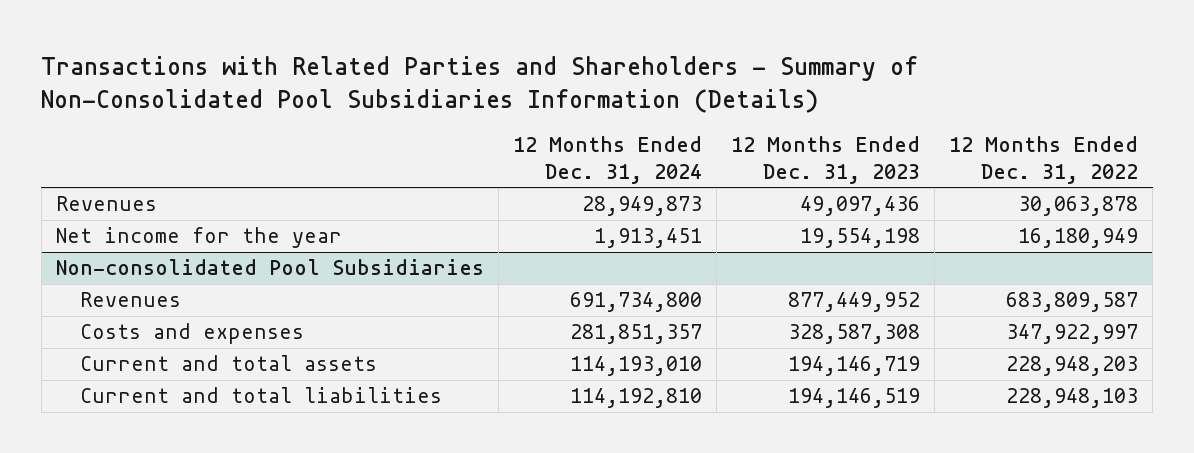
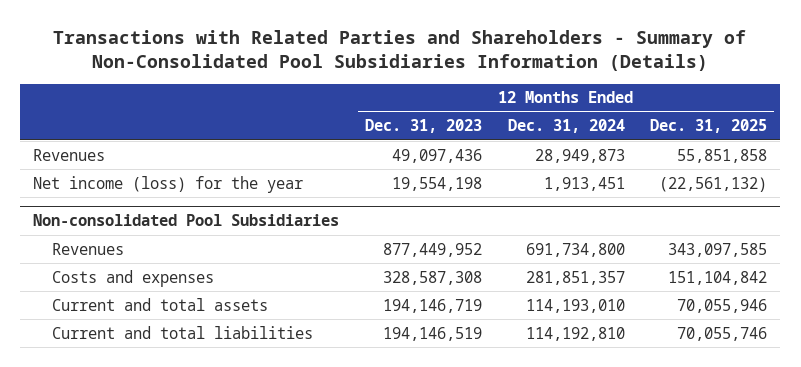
[949,136,1139,184] 12 Months Ended Dec. 31, 2022 -> none
none -> [650,119,768,134] Dec. 31, 2025
[55,227,342,249] Net income for the year -> [33,175,304,193] Net income (loss) for the year

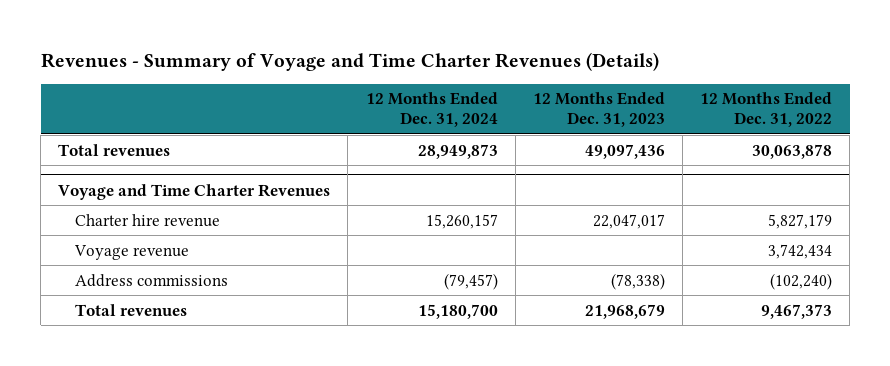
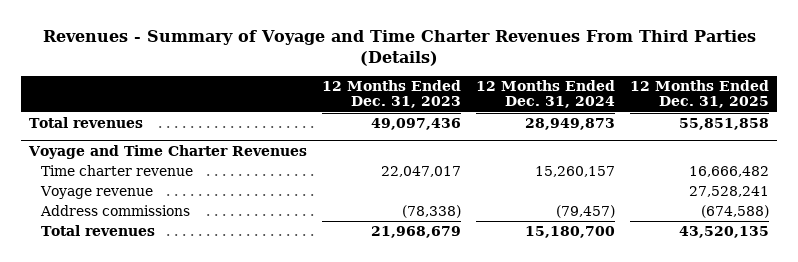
[40,51,659,71] Revenues - Summary of Voyage and Time Charter Revenues (Details) -> [43,30,757,66] Revenues - Summary of Voyage and Time Charter Revenues From Third Parties (Details)
[700,92,833,128] 12 Months Ended Dec. 31, 2022 -> none
none -> [630,79,770,109] 12 Months Ended Dec. 31, 2025
[75,213,221,227] Charter hire revenue -> [40,164,193,176] Time charter revenue

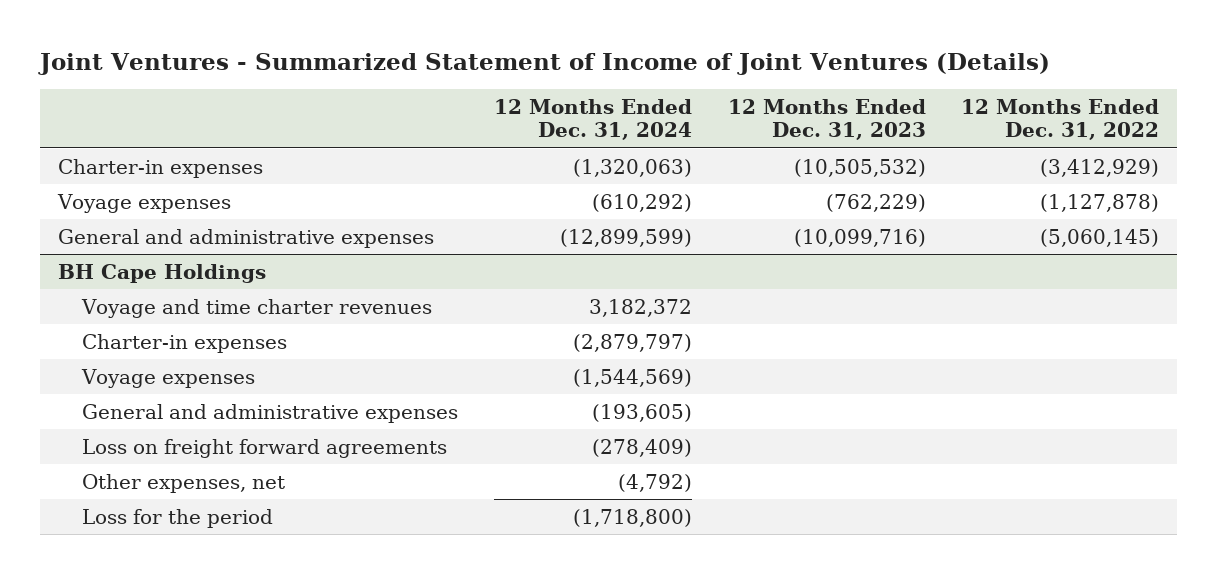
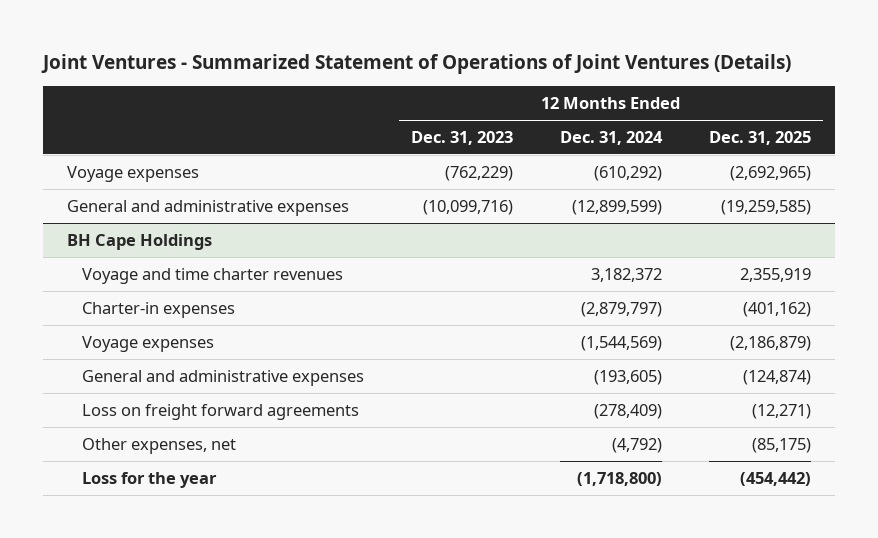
[37,52,1050,75] Joint Ventures - Summarized Statement of Income of Joint Ventures (Details) -> [41,54,792,75] Joint Ventures - Summarized Statement of Operations of Joint Ventures (Details)
[961,99,1160,141] 12 Months Ended Dec. 31, 2022 -> none
none -> [709,131,812,146] Dec. 31, 2025
[57,158,263,178] Charter-in expenses -> none
[81,508,273,528] Loss for the period -> [81,471,217,488] Loss for the year

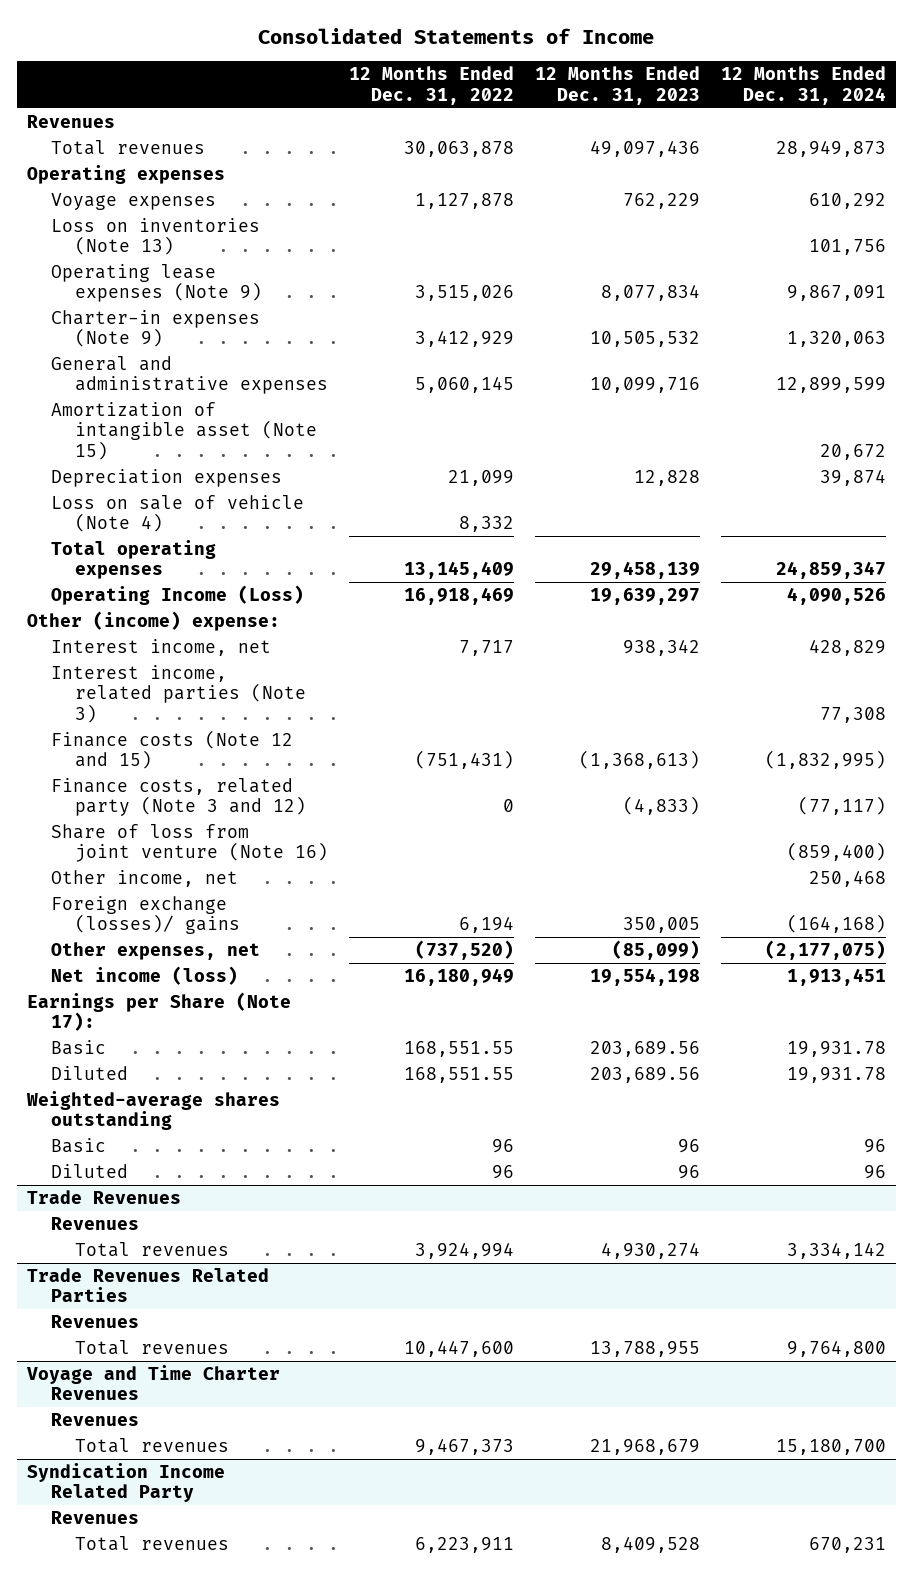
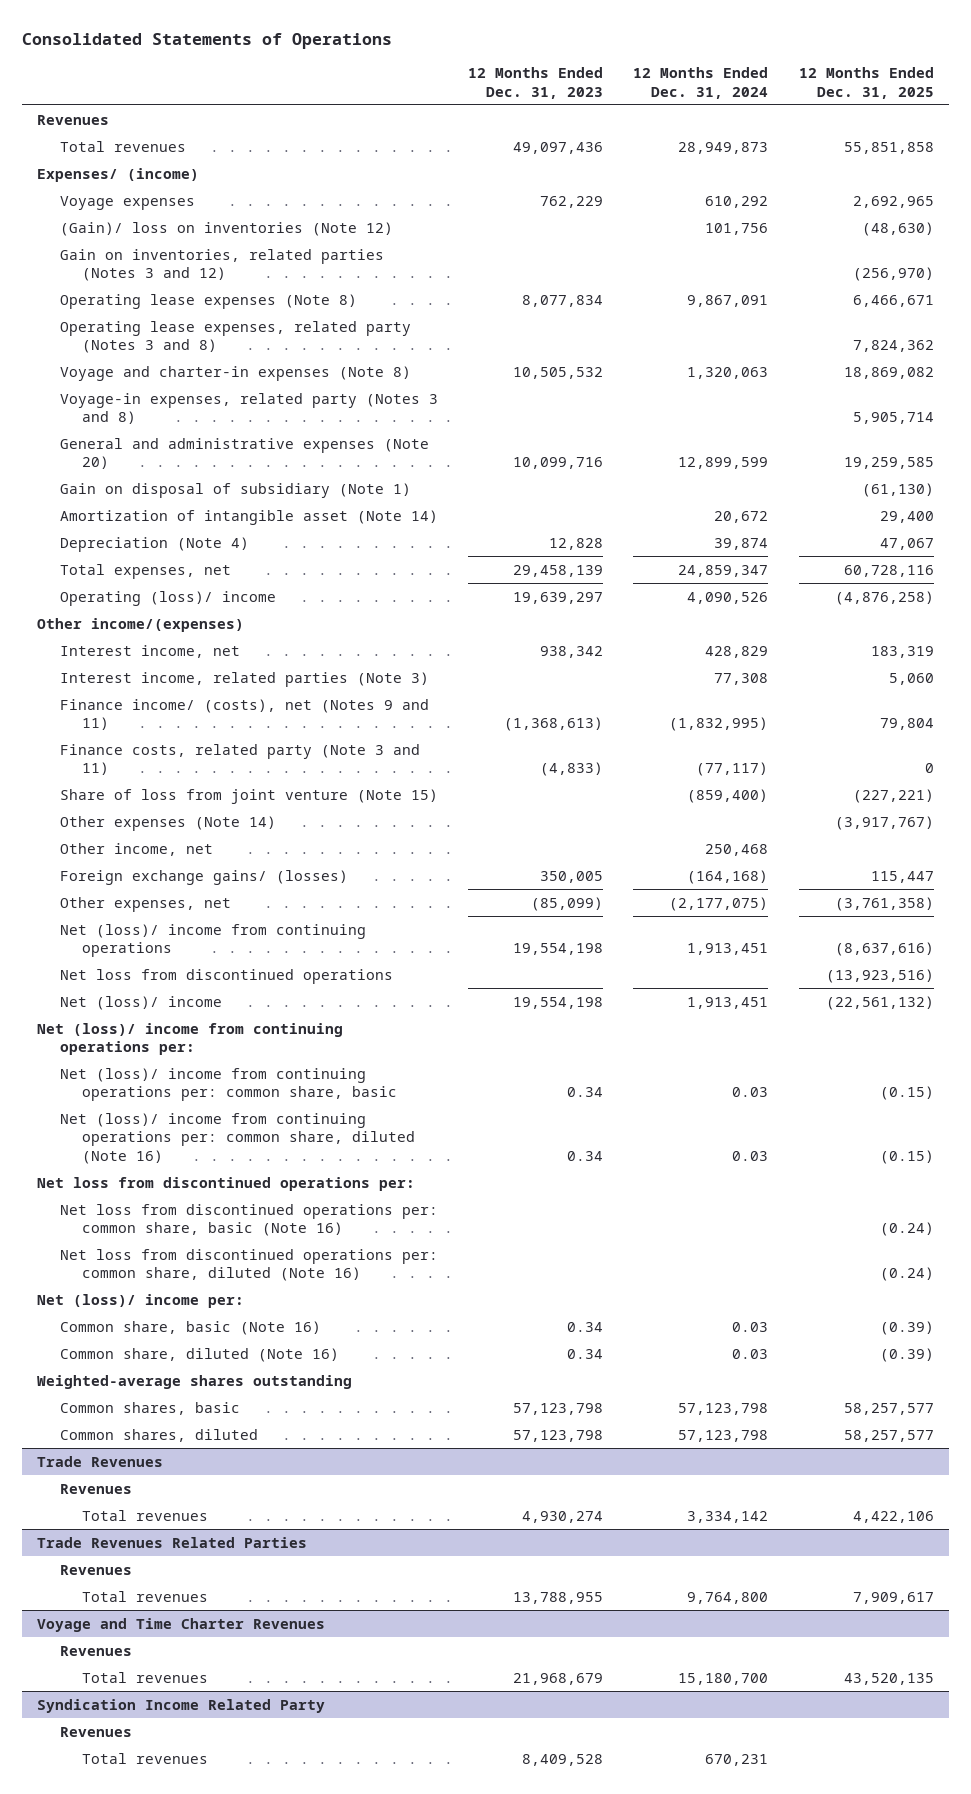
[258,27,655,44] Consolidated Statements of Income -> [22,32,393,49] Consolidated Statements of Operations
[349,66,515,105] 12 Months Ended Dec. 31, 2022 -> none
none -> [798,66,934,99] 12 Months Ended Dec. 31, 2025
[27,165,226,185] Operating expenses -> [37,167,200,182] Expenses/ (income)
[51,495,305,533] Loss on sale of vehicle (Note 4) -> none
[51,218,261,256] Loss on inventories (Note 13) -> [59,221,393,236] (Gain)/ loss on inventories (Note 12)
none -> [59,248,384,282] Gain on inventories, related parties (Notes 3 and 12)
[51,264,263,303] Operating lease expenses (Note 9) -> [59,293,357,309] Operating lease expenses (Note 8)
none -> [59,320,411,354] Operating lease expenses, related party (Notes 3 and 8)
[51,310,261,348] Charter-in expenses (Note 9) -> [59,365,411,381] Voyage and charter-in expenses (Note 8)
none -> [59,392,438,425] Voyage-in expenses, related party (Notes 3 and 8)
[51,356,329,395] General and administrative expenses -> [59,437,429,470] General and administrative expenses (Note 20)
none -> [59,482,411,498] Gain on disposal of subsidiary (Note 1)
[51,402,318,460] Amortization of intangible asset (Note 15) -> [59,509,438,525] Amortization of intangible asset (Note 14)
[51,469,283,488] Depreciation expenses -> [59,536,249,552] Depreciation (Note 4)
[51,540,217,580] Total operating expenses -> [59,563,231,579] Total expenses, net
[51,585,305,606] Operating Income (Loss) -> [59,590,276,606] Operating (loss)/ income
[27,611,281,632] Other (income) expense: -> [37,617,245,632] Other income/(expenses)
[51,730,294,770] Finance costs (Note 12 and 15) -> [59,698,429,731] Finance income/ (costs), net (Notes 9 and 11)
[51,778,307,817] Finance costs, related party (Note 3 and 12) -> [59,743,420,776] Finance costs, related party (Note 3 and 11)
[51,824,329,863] Share of loss from joint venture (Note 16) -> [59,788,438,804] Share of loss from joint venture (Note 15)
none -> [59,815,276,831] Other expenses (Note 14)
[51,896,241,935] Foreign exchange (losses)/ gains -> [59,869,348,885] Foreign exchange gains/ (losses)
none -> [59,923,366,958] Net (loss)/ income from continuing operations
none -> [59,968,393,984] Net loss from discontinued operations
[51,966,239,986] Net income (loss) -> [59,995,222,1010] Net (loss)/ income
none -> [37,1022,344,1056] Net (loss)/ income from continuing operations per:
none -> [59,1067,397,1102] Net (loss)/ income from continuing operations per: common share, basic
none -> [59,1112,415,1165] Net (loss)/ income from continuing operations per: common share, diluted (Note 16)
none -> [37,1176,416,1191] Net loss from discontinued operations per:
none -> [59,1203,438,1237] Net loss from discontinued operations per: common share, basic (Note 16)
none -> [59,1248,438,1282] Net loss from discontinued operations per: common share, diluted (Note 16)
[27,992,292,1032] Earnings per Share (Note 17): -> [37,1293,245,1308] Net (loss)/ income per:
[51,1040,107,1056] Basic -> [59,1320,321,1335] Common share, basic (Note 16)
[589,1041,700,1058] 203,689.56 -> [567,1321,604,1332] 0.34
[786,1041,886,1058] 19,931.78 -> [732,1321,769,1332] 0.03
[51,1066,129,1081] Diluted -> [59,1347,339,1362] Common share, diluted (Note 16)
[589,1067,700,1084] 203,689.56 -> [567,1348,604,1359] 0.34
[786,1067,886,1084] 19,931.78 -> [732,1348,769,1359] 0.03
[51,1138,107,1154] Basic -> [59,1401,240,1415] Common shares, basic
[677,1139,700,1154] 96 -> [513,1402,604,1415] 57,123,798
[863,1139,886,1154] 96 -> [678,1402,769,1415] 57,123,798
[51,1164,129,1179] Diluted -> [59,1428,258,1442] Common shares, diluted
[677,1165,700,1180] 96 -> [513,1429,604,1442] 57,123,798
[863,1165,886,1180] 96 -> [678,1429,769,1442] 57,123,798

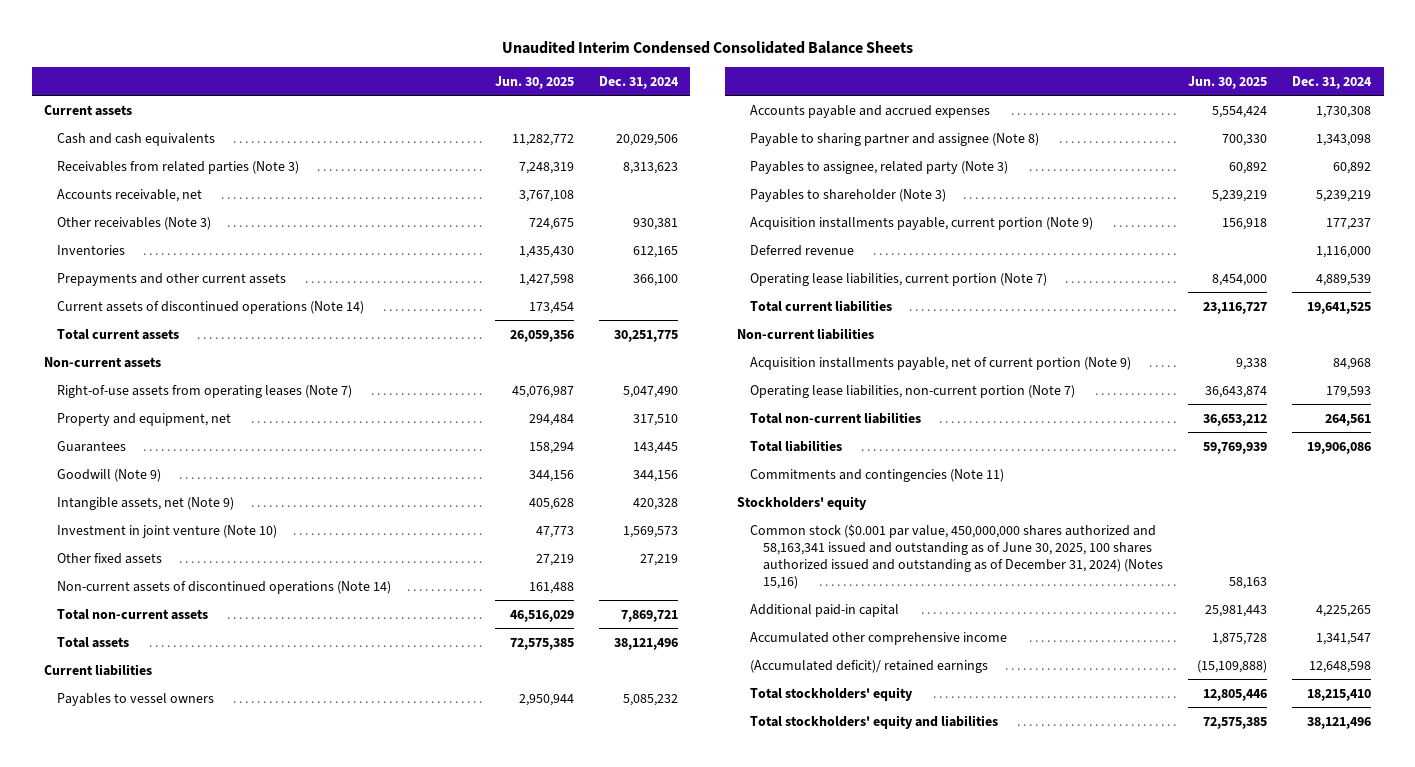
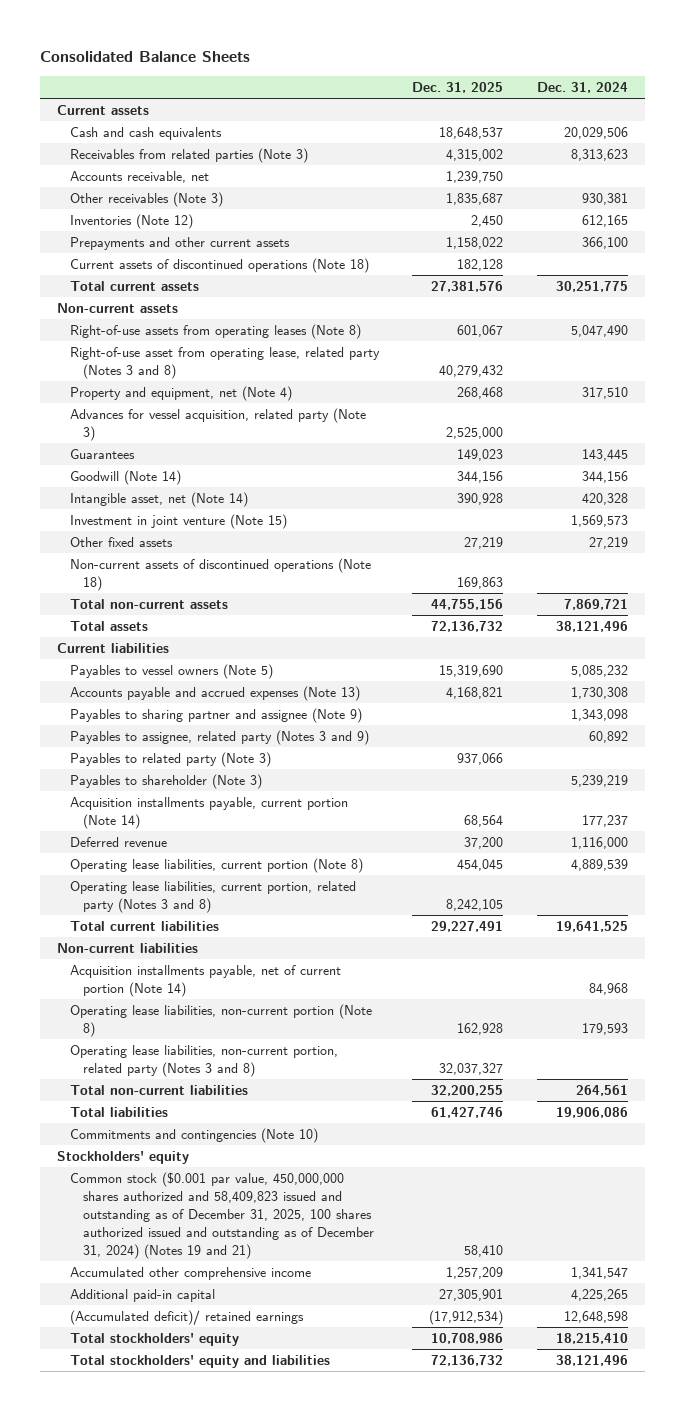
[501,41,913,55] Unaudited Interim Condensed Consolidated Balance Sheets -> [40,51,251,63] Consolidated Balance Sheets
[494,75,574,89] Jun. 30, 2025 -> none
none -> [412,82,504,94] Dec. 31, 2025
[56,244,125,255] Inventories -> [69,213,193,229] Inventories (Note 12)
[56,300,364,314] Current assets of discontinued operations (Note 14) -> [69,257,369,273] Current assets of discontinued operations (Note 18)
[56,384,352,398] Right-of-use assets from operating leases (Note 7) -> [69,323,361,339] Right-of-use assets from operating leases (Note 8)
none -> [69,346,380,380] Right-of-use asset from operating lease, related party (Notes 3 and 8)
[56,412,231,426] Property and equipment, net -> [69,385,292,401] Property and equipment, net (Note 4)
none -> [69,407,366,442] Advances for vessel acquisition, related party (Note 3)
[56,468,161,482] Goodwill (Note 9) -> [69,469,181,485] Goodwill (Note 14)
[56,496,234,510] Intangible assets, net (Note 9) -> [69,491,248,507] Intangible asset, net (Note 14)
[56,524,277,538] Investment in joint venture (Note 10) -> [69,513,287,529] Investment in joint venture (Note 15)
[56,580,391,594] Non-current assets of discontinued operations (Note 14) -> [69,557,371,592] Non-current assets of discontinued operations (Note 18)
[56,692,214,706] Payables to vessel owners -> [69,663,273,679] Payables to vessel owners (Note 5)
[750,104,991,118] Accounts payable and accrued expenses -> [69,685,360,701] Accounts payable and accrued expenses (Note 13)
[750,132,1040,146] Payable to sharing partner and assignee (Note 8) -> [69,707,362,723] Payables to sharing partner and assignee (Note 9)
[750,160,1009,174] Payables to assignee, related party (Note 3) -> [69,729,369,745] Payables to assignee, related party (Notes 3 and 9)
none -> [69,751,271,767] Payables to related party (Note 3)
[750,216,1094,230] Acquisition installments payable, current portion (Note 9) -> [69,796,348,830] Acquisition installments payable, current portion (Note 14)
[750,272,1048,286] Operating lease liabilities, current portion (Note 7) -> [69,857,363,873] Operating lease liabilities, current portion (Note 8)
none -> [69,880,356,914] Operating lease liabilities, current portion, related party (Notes 3 and 8)
[750,356,1132,370] Acquisition installments payable, net of current portion (Note 9) -> [69,964,341,998] Acquisition installments payable, net of current portion (Note 14)
[750,384,1076,398] Operating lease liabilities, non-current portion (Note 7) -> [69,1003,372,1038] Operating lease liabilities, non-current portion (Note 8)
none -> [69,1044,338,1078] Operating lease liabilities, non-current portion, related party (Notes 3 and 8)
[750,468,1005,482] Commitments and contingencies (Note 11) -> [69,1127,318,1143] Commitments and contingencies (Note 10)
[750,523,1164,589] Common stock ($0.001 par value, 450,000,000 shares authorized and 58,163,341 issued and outstanding as of June 30, 2025, 100 shares authorized issued and outstanding as of December 31, 2024) (Notes 15,16) -> [69,1171,374,1260] Common stock ($0.001 par value, 450,000,000 shares authorized and 58,409,823 issued and outstanding as of December 31, 2025, 100 shares authorized issued and outstanding as of December 31, 2024) (Notes 19 and 21)
[750,603,900,617] Additional paid-in capital -> [69,1288,215,1302] Additional paid-in capital

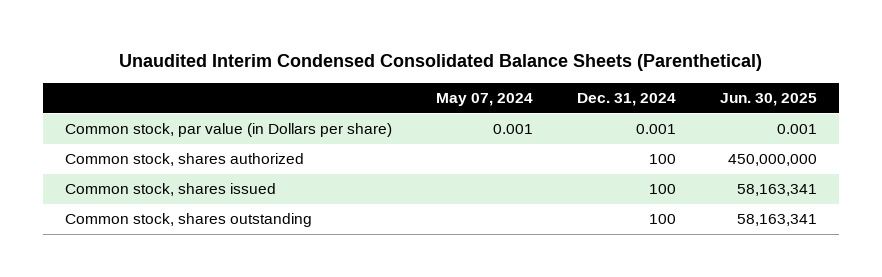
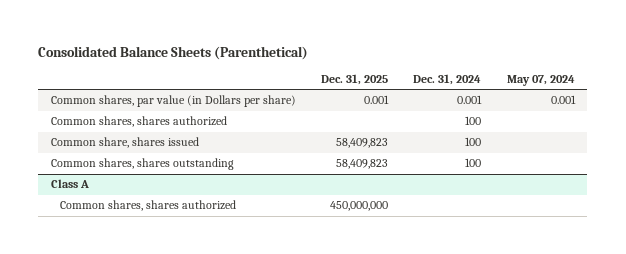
[118,54,762,72] Unaudited Interim Condensed Consolidated Balance Sheets (Parenthetical) -> [38,45,309,60] Consolidated Balance Sheets (Parenthetical)
[719,93,817,107] Jun. 30, 2025 -> none
none -> [321,73,389,85] Dec. 31, 2025
[64,123,392,138] Common stock, par value (in Dollars per share) -> [50,95,296,108] Common shares, par value (in Dollars per share)
[64,153,304,167] Common stock, shares authorized -> [50,116,227,128] Common shares, shares authorized
[64,183,276,197] Common stock, shares issued -> [50,137,199,149] Common share, shares issued
[64,213,312,228] Common stock, shares outstanding -> [50,158,234,171] Common shares, shares outstanding
none -> [50,179,89,189] Class A
none -> [59,200,236,212] Common shares, shares authorized

